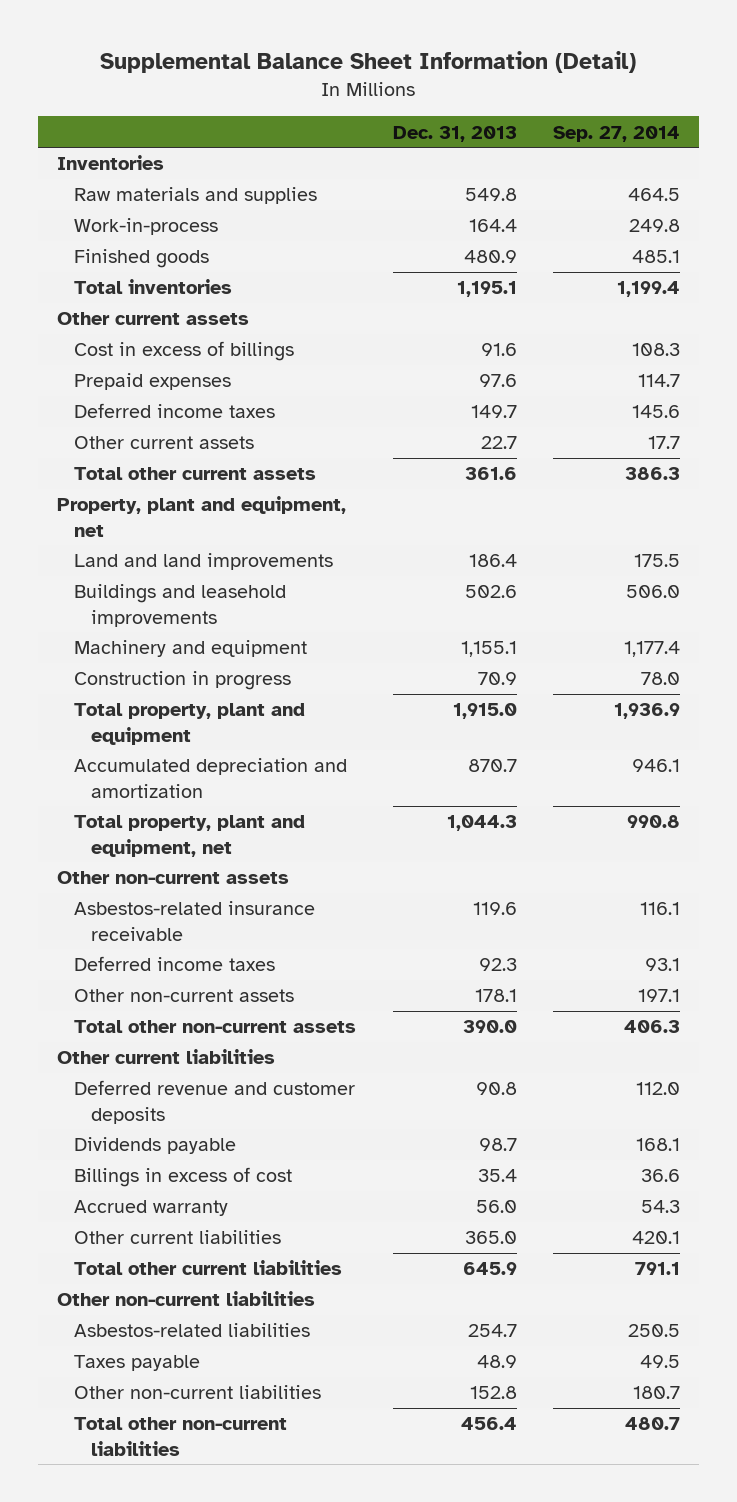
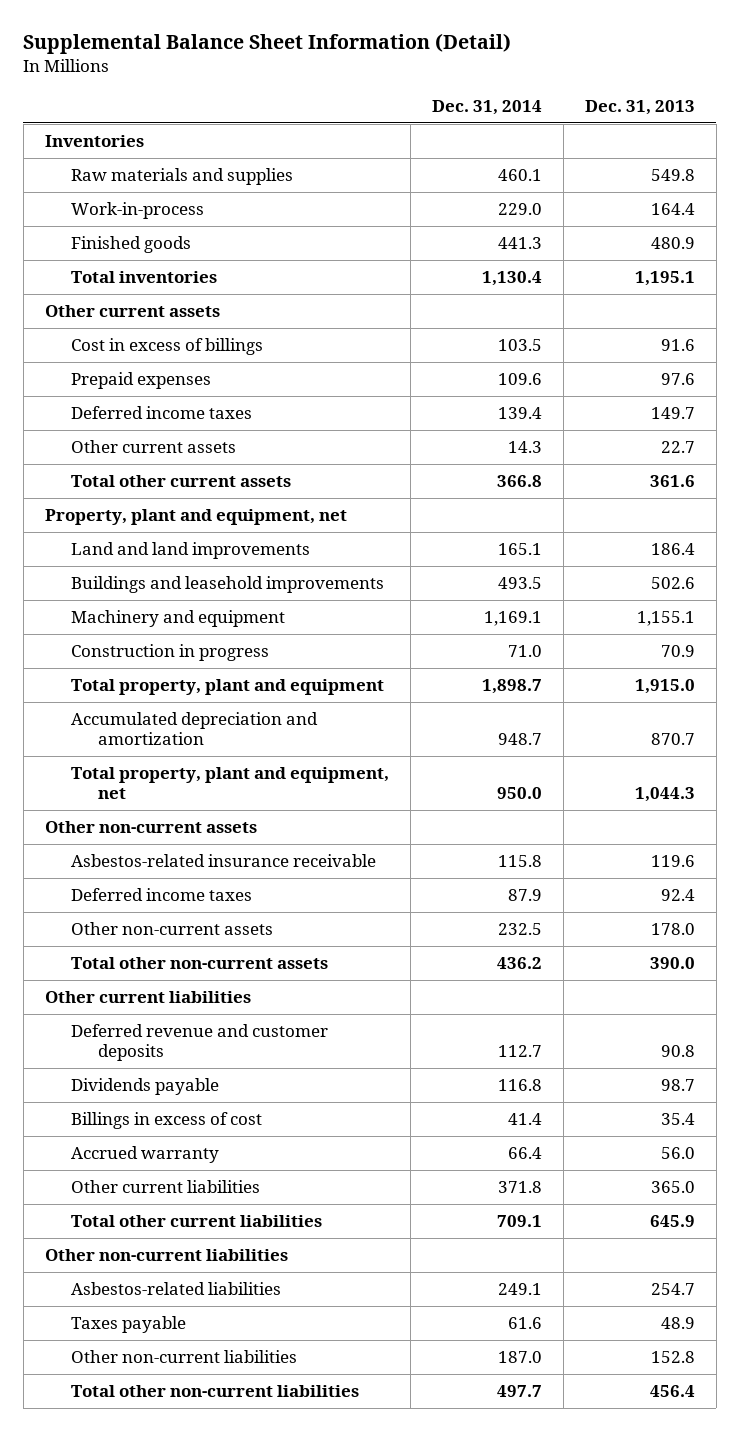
[553,125,681,142] Sep. 27, 2014 -> none
none -> [432,100,543,116] Dec. 31, 2014
[478,958,517,972] 92.3 -> [660,888,695,901] 92.4
[474,989,517,1003] 178.1 -> [650,922,695,935] 178.0

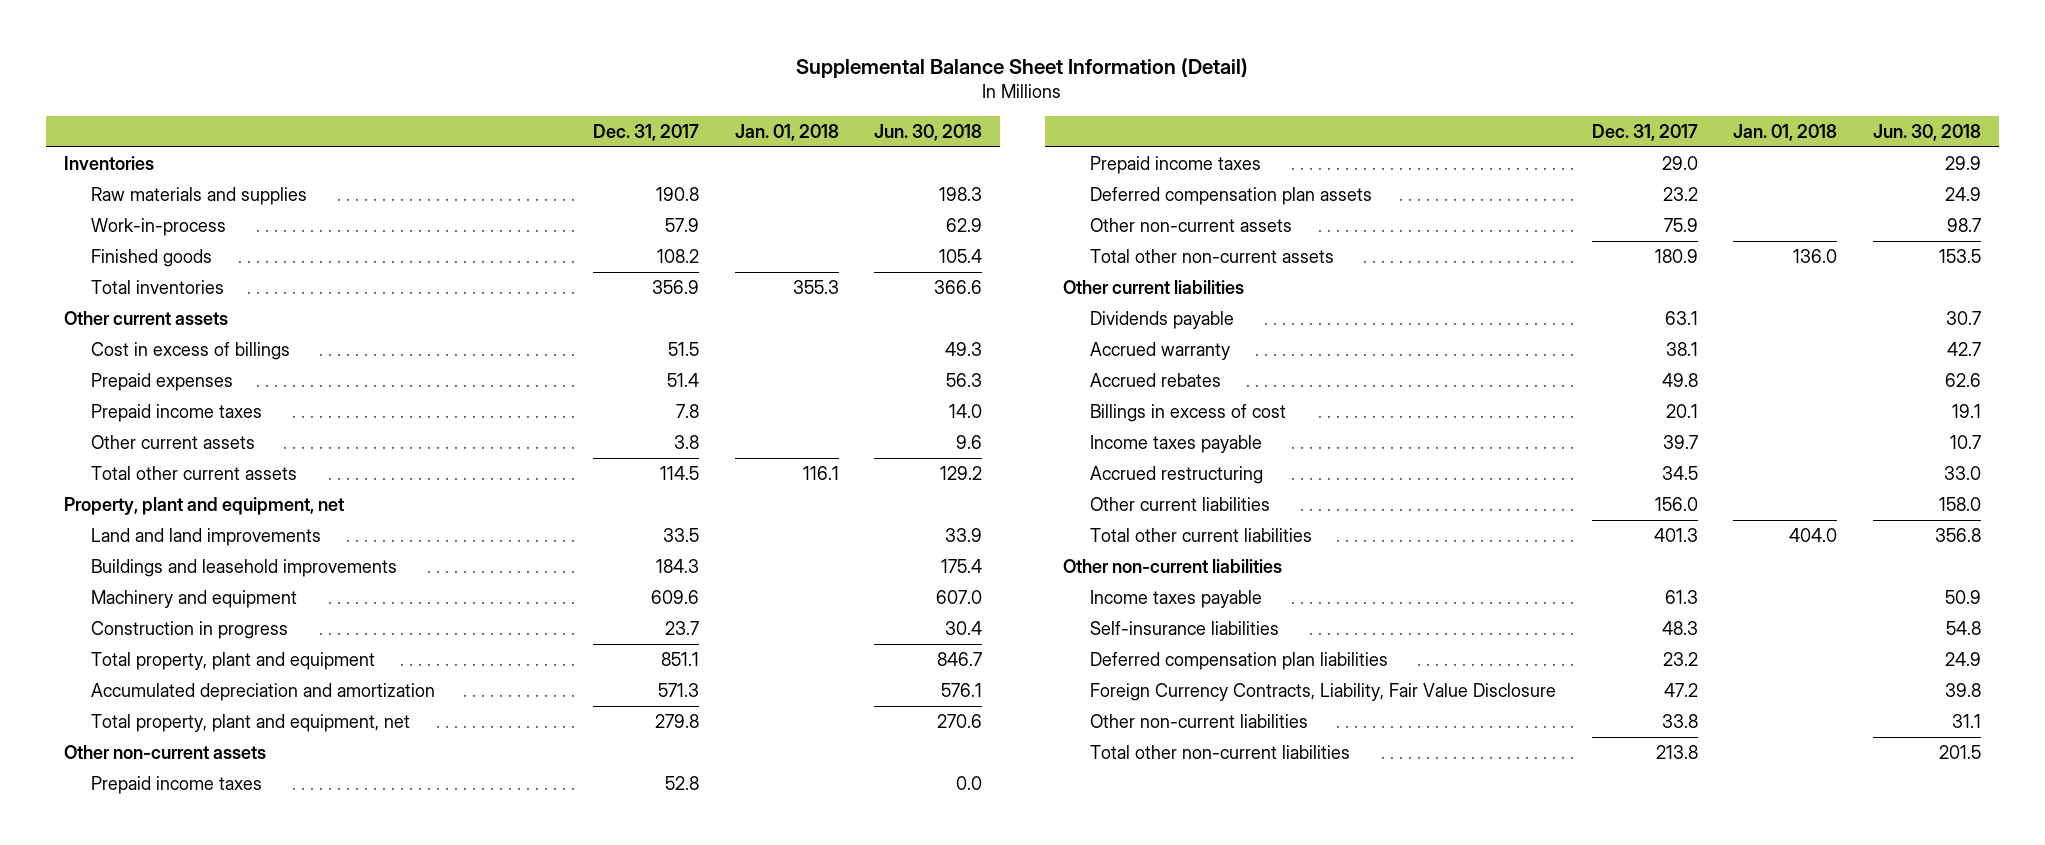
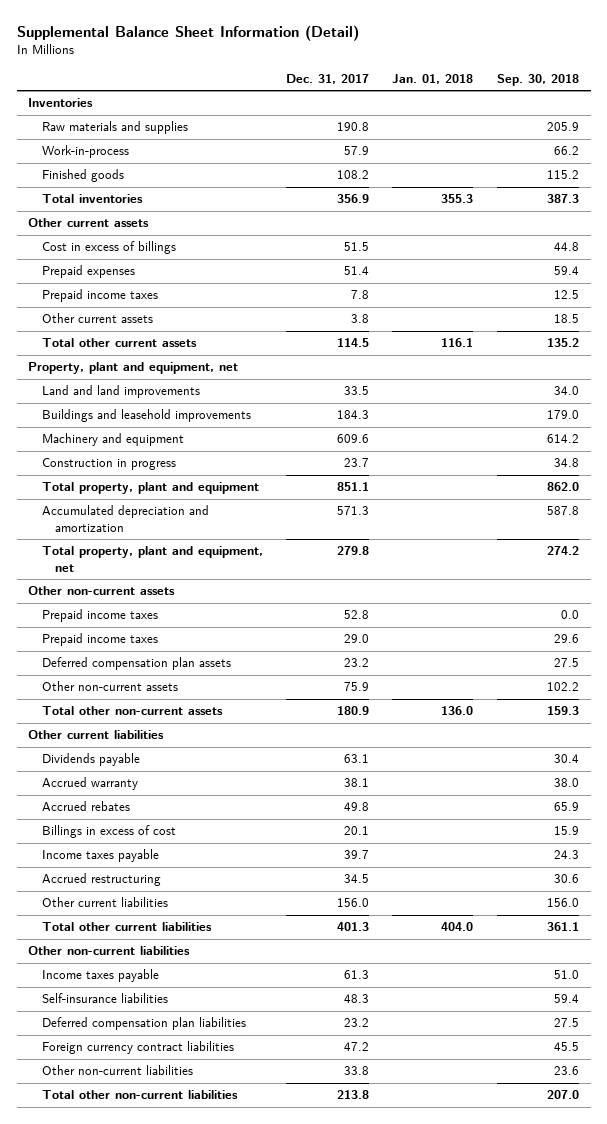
[874,124,983,142] Jun. 30, 2018 -> none
none -> [496,74,579,87] Sep. 30, 2018
[1090,682,1557,701] Foreign Currency Contracts, Liability, Fair Value Disclosure -> [41,1041,234,1055] Foreign currency contract liabilities

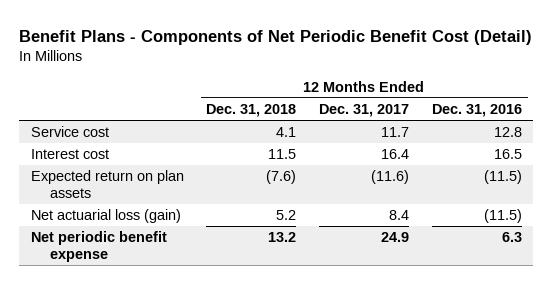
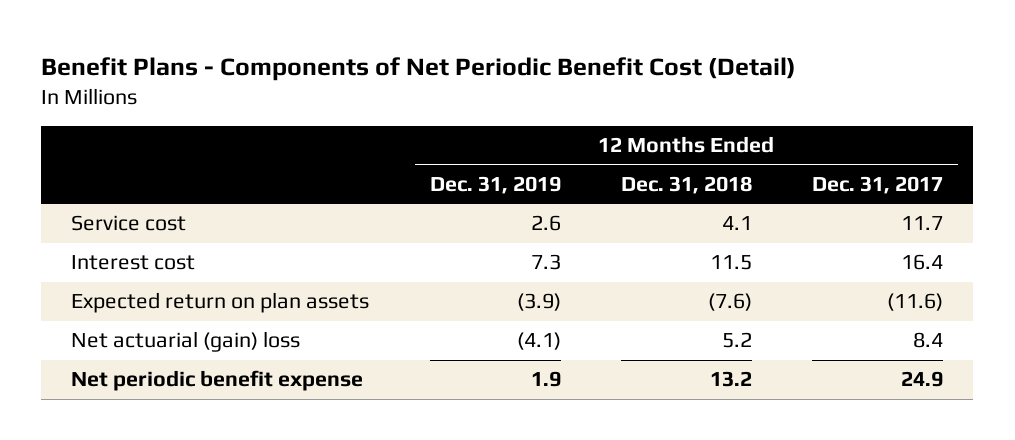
[432,103,523,117] Dec. 31, 2016 -> none
none -> [429,175,561,194] Dec. 31, 2019
[30,209,181,224] Net actuarial loss (gain) -> [71,331,301,353] Net actuarial (gain) loss

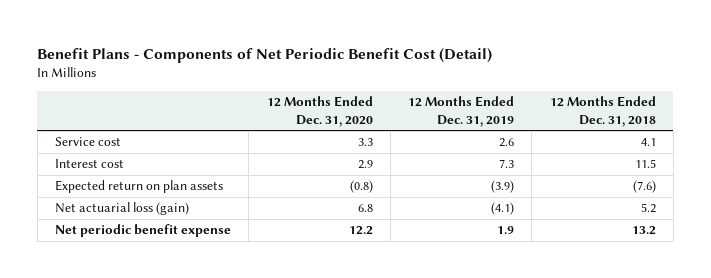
[812,175,944,194] Dec. 31, 2017 -> none
none -> [266,96,373,127] 12 Months Ended Dec. 31, 2020
[71,331,301,353] Net actuarial (gain) loss -> [55,202,190,216] Net actuarial loss (gain)

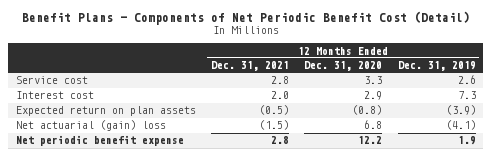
[549,96,656,127] 12 Months Ended Dec. 31, 2018 -> none
none -> [211,61,290,72] Dec. 31, 2021
[55,202,190,216] Net actuarial loss (gain) -> [16,120,167,132] Net actuarial (gain) loss

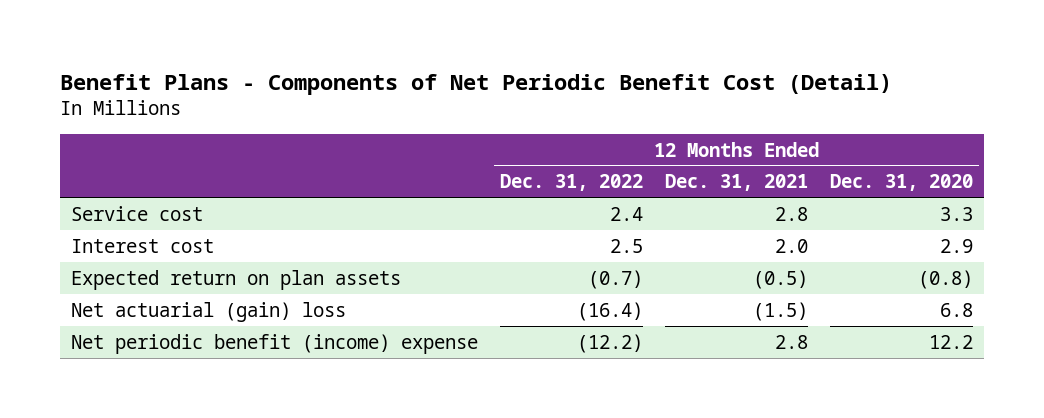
[397,61,476,72] Dec. 31, 2019 -> none
none -> [500,174,644,192] Dec. 31, 2022
[16,135,185,147] Net periodic benefit expense -> [70,333,478,354] Net periodic benefit (income) expense

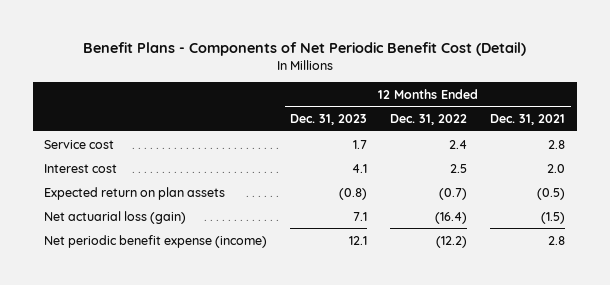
[830,174,974,192] Dec. 31, 2020 -> none
none -> [290,114,368,126] Dec. 31, 2023
[70,301,346,322] Net actuarial (gain) loss -> [44,210,187,224] Net actuarial loss (gain)
[70,333,478,354] Net periodic benefit (income) expense -> [44,234,268,248] Net periodic benefit expense (income)

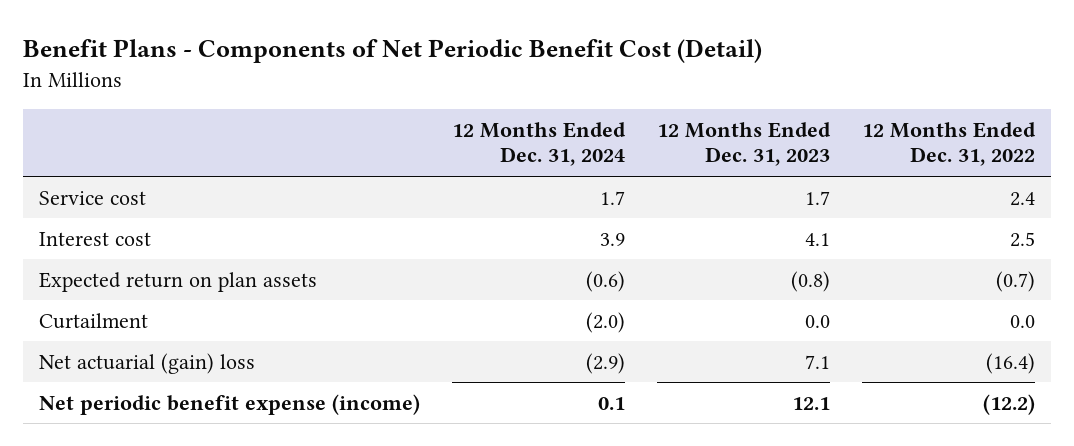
[490,114,566,126] Dec. 31, 2021 -> none
none -> [452,122,627,167] 12 Months Ended Dec. 31, 2024
none -> [39,312,149,329] Curtailment
[44,210,187,224] Net actuarial loss (gain) -> [39,352,256,374] Net actuarial (gain) loss

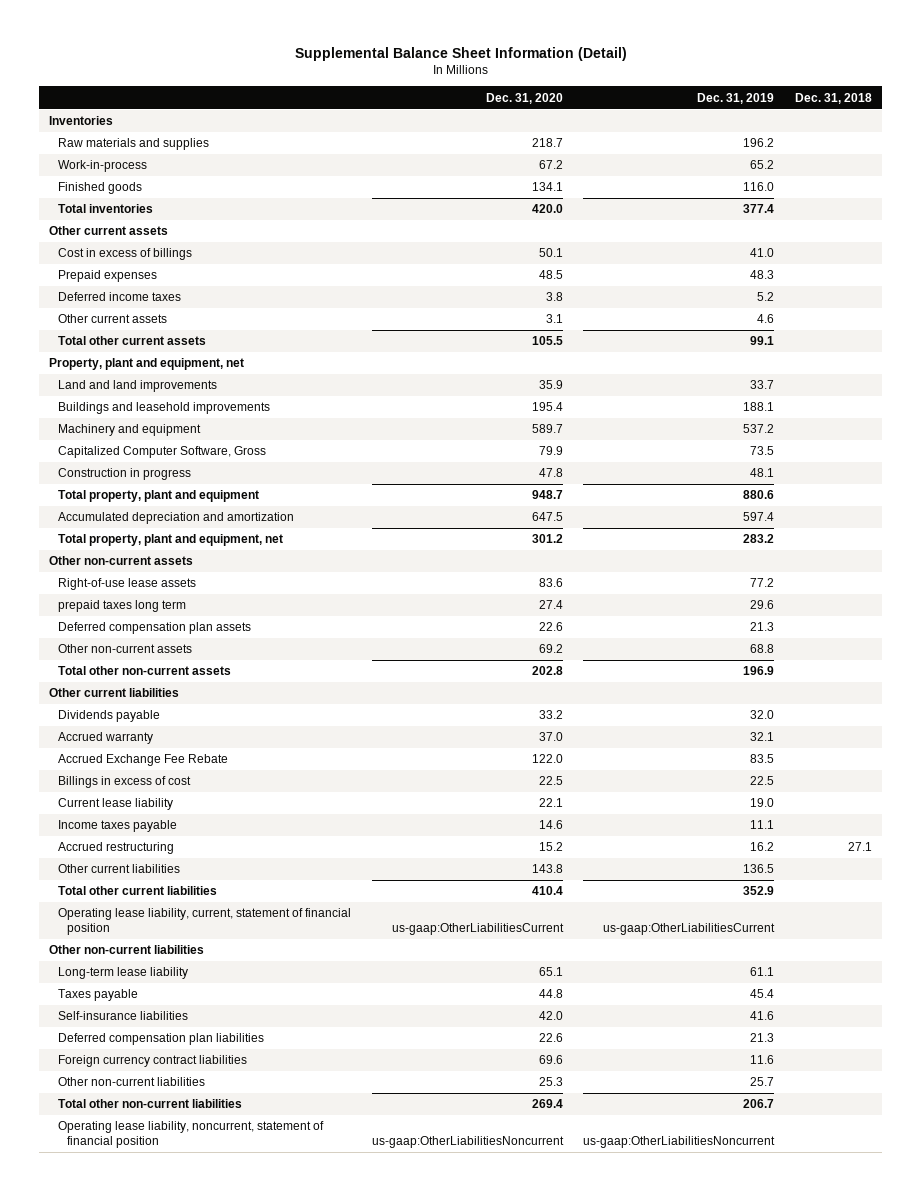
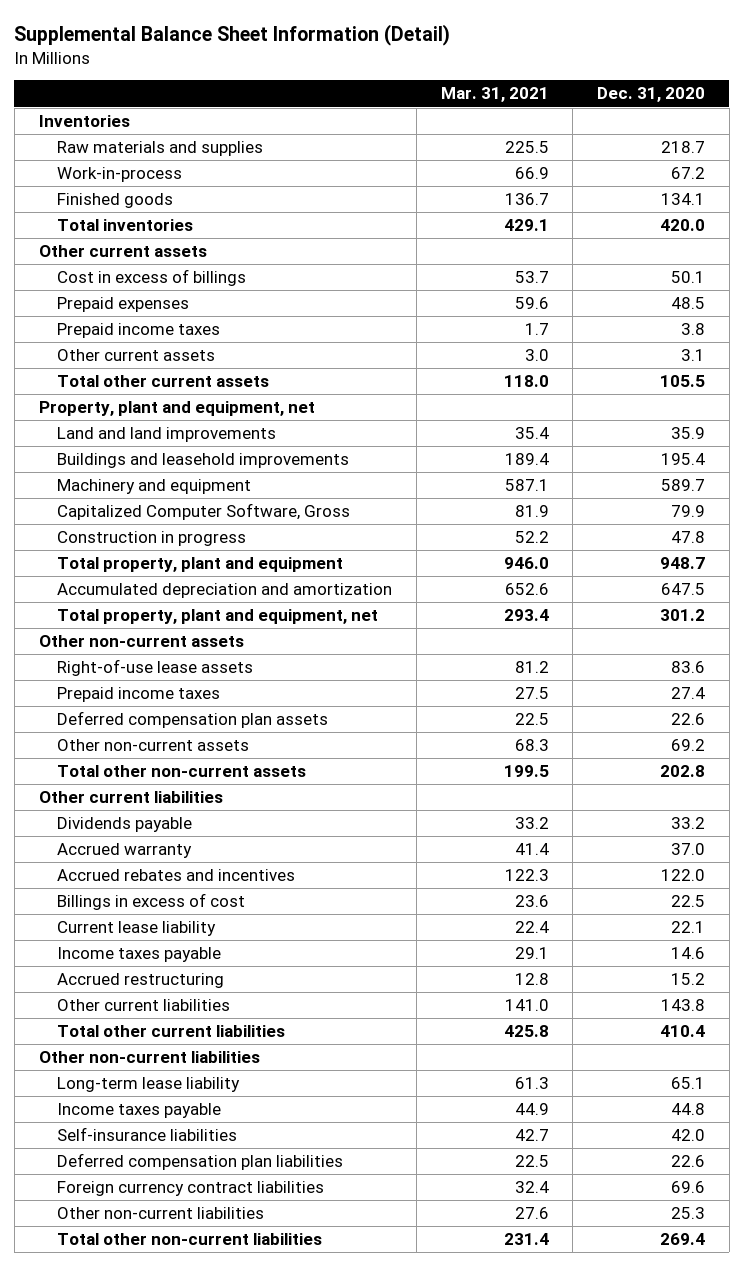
[697,92,775,104] Dec. 31, 2019 -> none
[795,92,873,104] Dec. 31, 2018 -> none
none -> [440,87,549,103] Mar. 31, 2021
[58,292,182,302] Deferred income taxes -> [57,323,221,339] Prepaid income taxes
[58,600,187,613] prepaid taxes long term -> [57,687,221,703] Prepaid income taxes
[58,754,229,767] Accrued Exchange Fee Rebate -> [57,869,296,882] Accrued rebates and incentives
[58,908,352,936] Operating lease liability, current, statement of financial position -> none
[58,989,139,1002] Taxes payable -> [57,1103,222,1119] Income taxes payable
[58,1121,325,1149] Operating lease liability, noncurrent, statement of financial position -> none

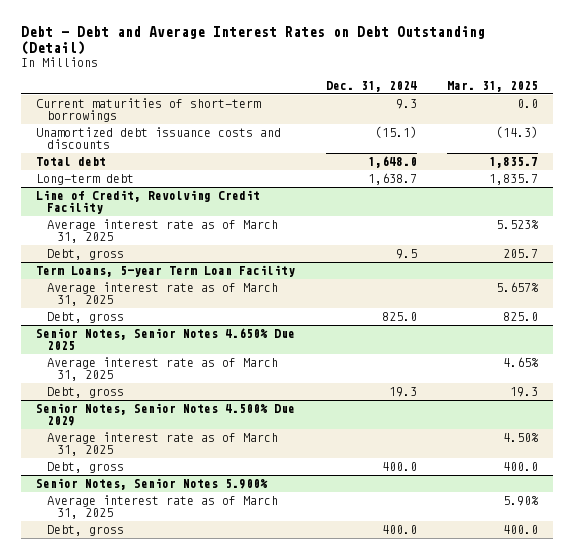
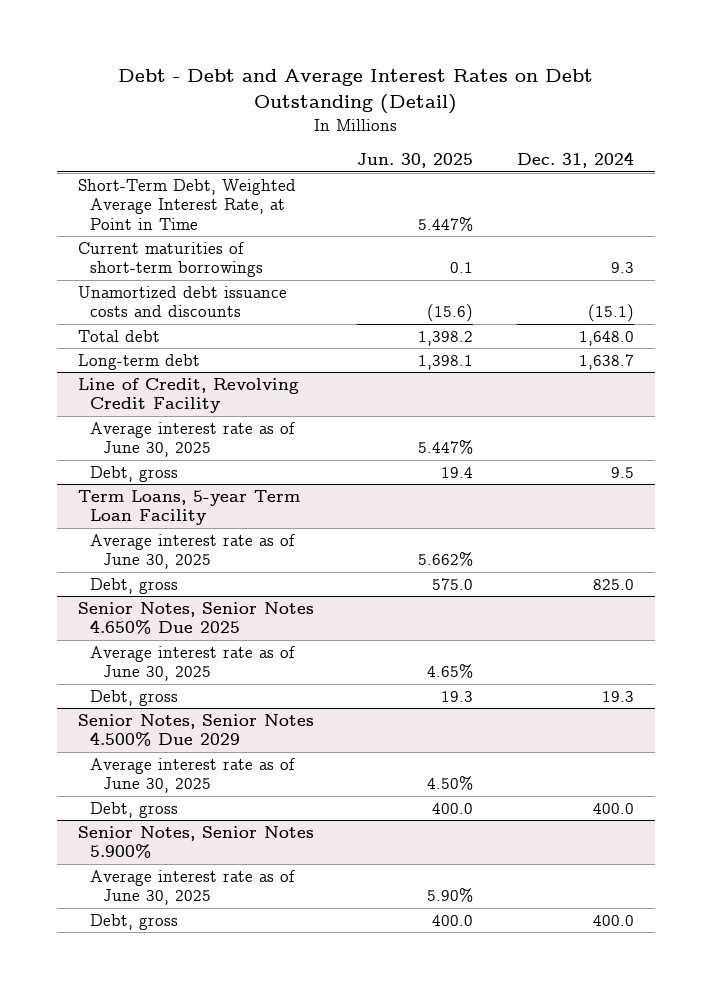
[446,81,538,93] Mar. 31, 2025 -> none
none -> [357,153,474,169] Jun. 30, 2025
none -> [78,178,297,230] Short-Term Debt, Weighted Average Interest Rate, at Point in Time
[46,219,278,244] Average interest rate as of March 31, 2025 -> [90,421,296,458] Average interest rate as of June 30, 2025
[46,282,278,307] Average interest rate as of March 31, 2025 -> [90,533,296,570] Average interest rate as of June 30, 2025
[46,357,278,382] Average interest rate as of March 31, 2025 -> [90,645,296,682] Average interest rate as of June 30, 2025
[46,432,278,457] Average interest rate as of March 31, 2025 -> [90,757,296,794] Average interest rate as of June 30, 2025
[46,495,278,520] Average interest rate as of March 31, 2025 -> [90,869,296,906] Average interest rate as of June 30, 2025

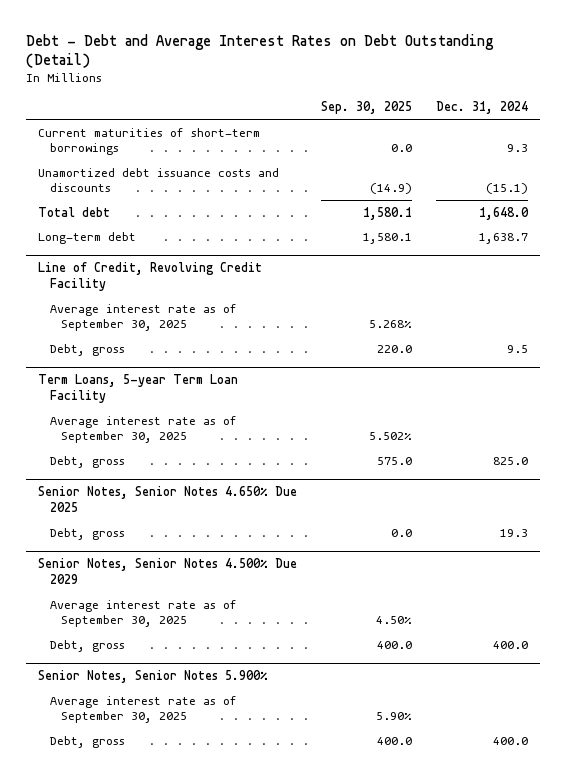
[357,153,474,169] Jun. 30, 2025 -> none
none -> [321,101,413,115] Sep. 30, 2025
[78,178,297,230] Short-Term Debt, Weighted Average Interest Rate, at Point in Time -> none
[90,421,296,458] Average interest rate as of June 30, 2025 -> [49,303,237,332] Average interest rate as of September 30, 2025
[90,533,296,570] Average interest rate as of June 30, 2025 -> [49,415,237,444] Average interest rate as of September 30, 2025
[90,645,296,682] Average interest rate as of June 30, 2025 -> none
[90,757,296,794] Average interest rate as of June 30, 2025 -> [49,599,237,628] Average interest rate as of September 30, 2025
[90,869,296,906] Average interest rate as of June 30, 2025 -> [49,695,237,724] Average interest rate as of September 30, 2025

